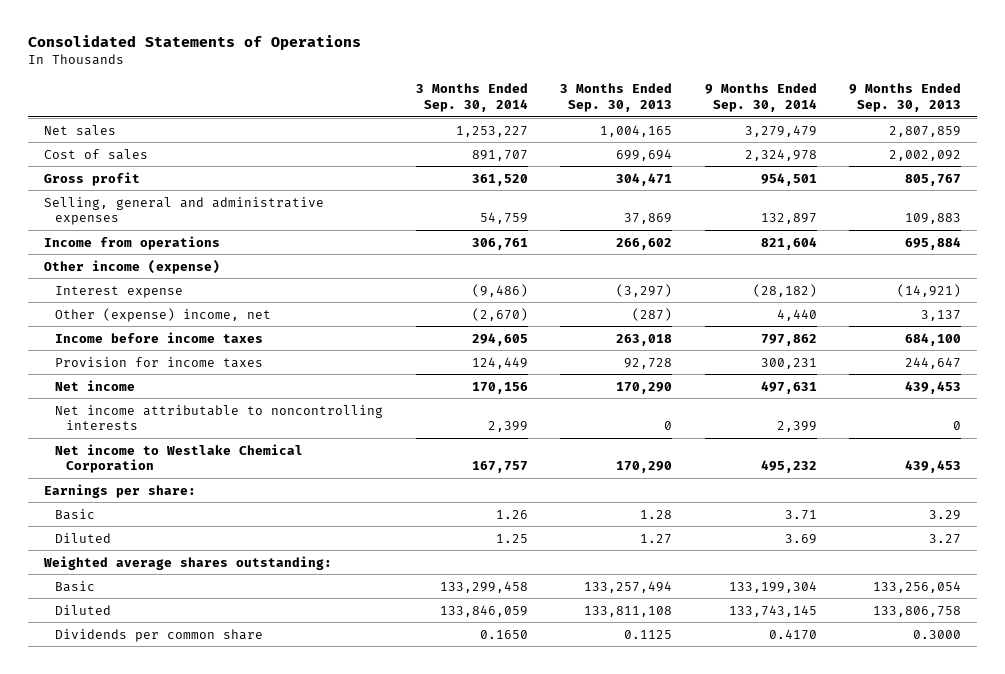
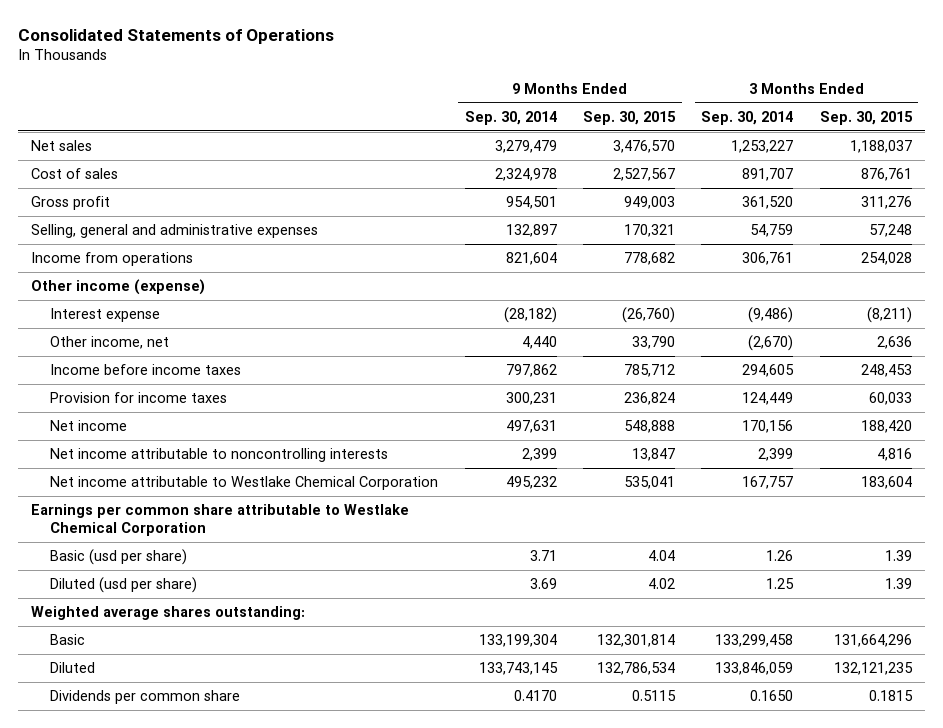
[560,83,673,113] 3 Months Ended Sep. 30, 2013 -> none
[849,83,962,113] 9 Months Ended Sep. 30, 2013 -> none
none -> [583,111,677,126] Sep. 30, 2015
none -> [819,111,913,126] Sep. 30, 2015
[55,307,272,322] Other (expense) income, net -> [50,336,170,350] Other income, net
[55,443,304,474] Net income to Westlake Chemical Corporation -> [50,476,439,491] Net income attributable to Westlake Chemical Corporation
[44,483,197,498] Earnings per share: -> [31,504,410,537] Earnings per common share attributable to Westlake Chemical Corporation
[55,508,96,520] Basic -> [50,549,188,566] Basic (usd per share)
[55,532,112,543] Diluted -> [50,577,198,594] Diluted (usd per share)

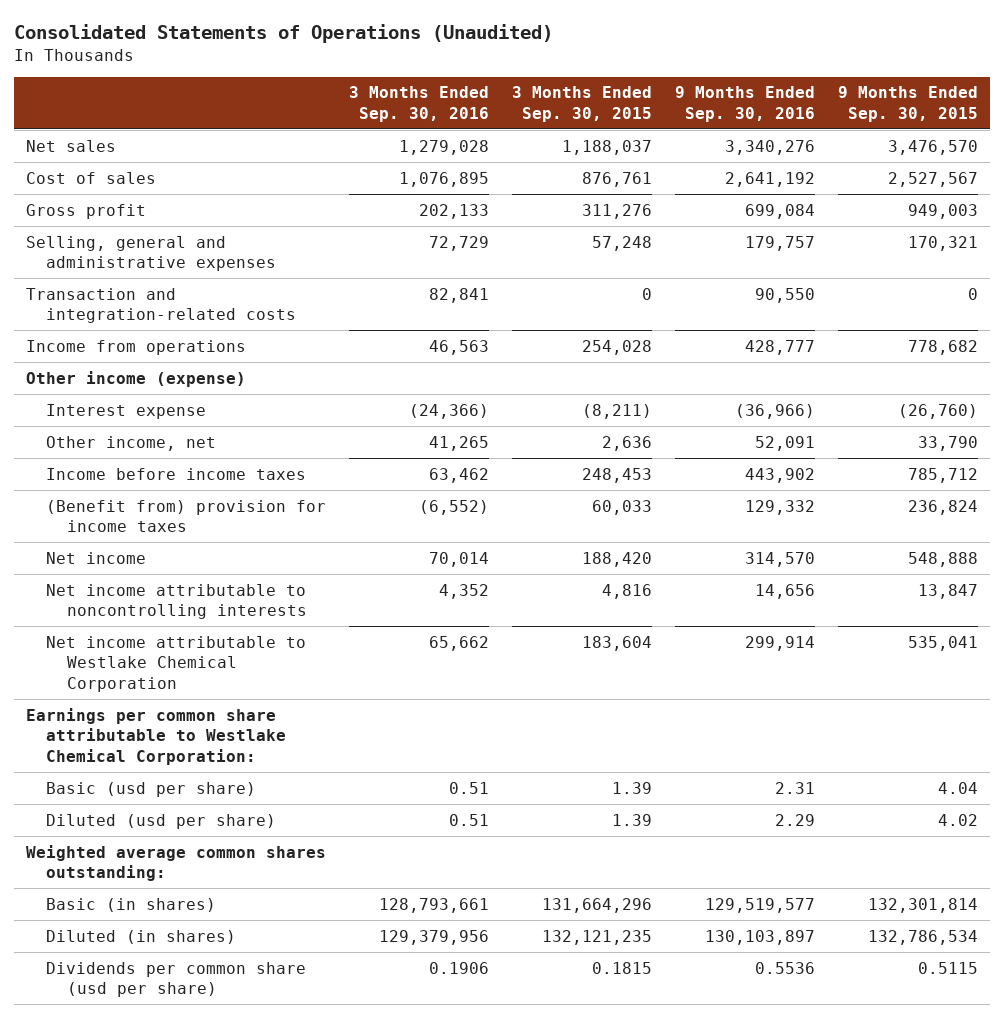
[17,28,334,44] Consolidated Statements of Operations -> [14,23,554,43] Consolidated Statements of Operations (Unaudited)
[464,111,557,126] Sep. 30, 2014 -> none
[701,111,794,126] Sep. 30, 2014 -> none
none -> [349,86,490,122] 3 Months Ended Sep. 30, 2016
none -> [675,86,816,122] 9 Months Ended Sep. 30, 2016
none -> [25,287,297,324] Transaction and integration-related costs
[50,392,228,404] Provision for income taxes -> [46,499,327,533] (Benefit from) provision for income taxes
[31,504,410,537] Earnings per common share attributable to Westlake Chemical Corporation -> [25,707,287,765] Earnings per common share attributable to Westlake Chemical Corporation:
[31,606,306,621] Weighted average shares outstanding: -> [25,844,326,882] Weighted average common shares outstanding:
[50,634,86,646] Basic -> [46,897,217,912] Basic (in shares)
[50,662,96,674] Diluted -> [46,929,237,944] Diluted (in shares)
[50,690,241,705] Dividends per common share -> [46,961,307,998] Dividends per common share (usd per share)

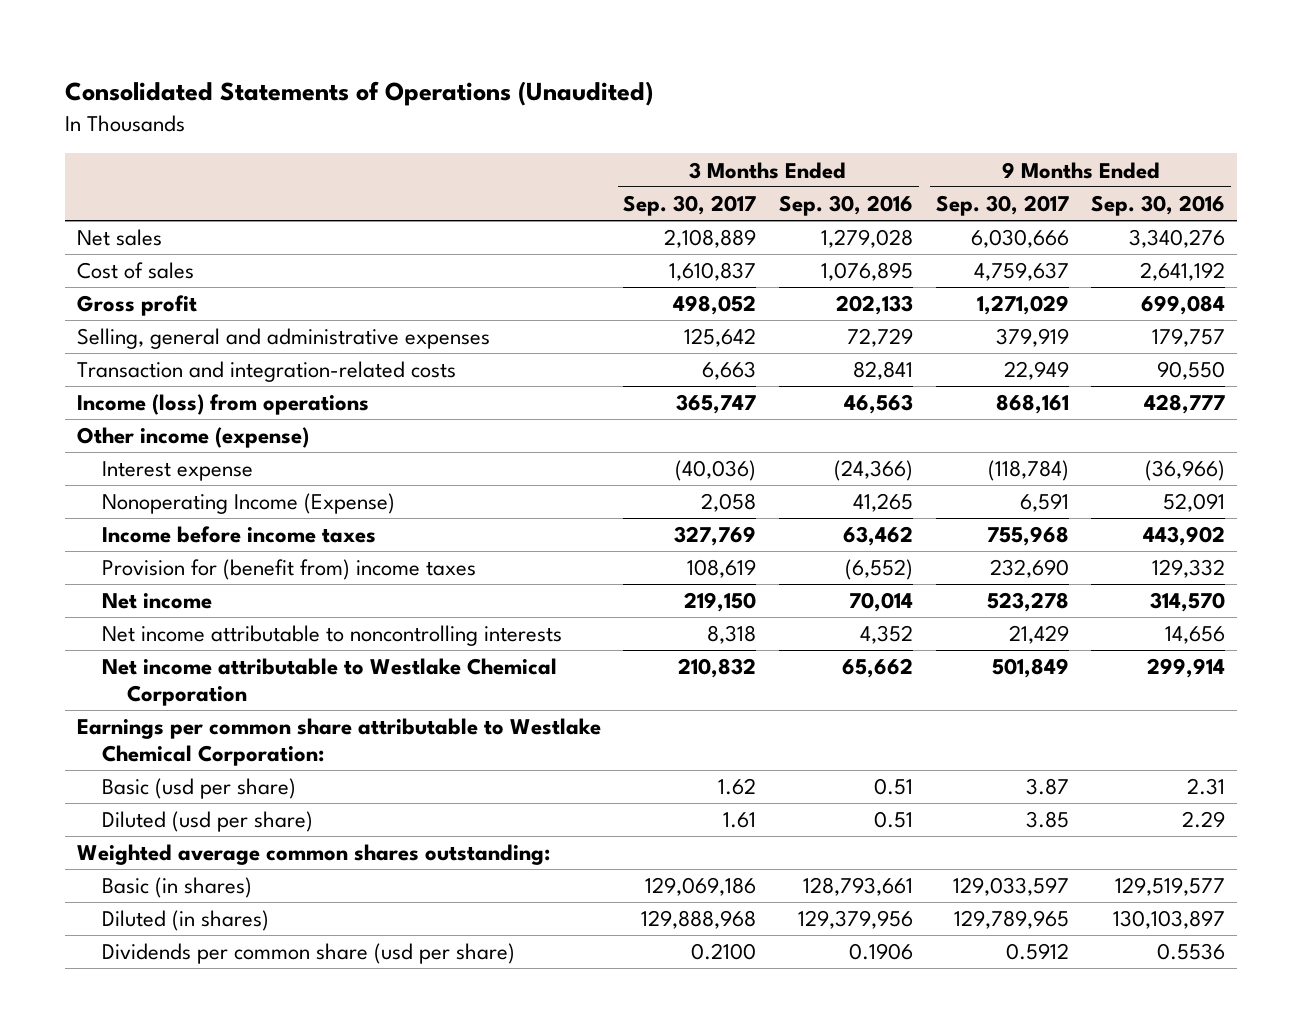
[512,86,653,122] 3 Months Ended Sep. 30, 2015 -> none
[838,86,979,122] 9 Months Ended Sep. 30, 2015 -> none
none -> [623,194,757,216] Sep. 30, 2017
none -> [935,194,1069,216] Sep. 30, 2017
[25,339,246,355] Income from operations -> [76,394,369,416] Income (loss) from operations
[46,435,217,451] Other income, net -> [101,493,395,515] Nonoperating Income (Expense)
[46,499,327,533] (Benefit from) provision for income taxes -> [101,559,476,581] Provision for (benefit from) income taxes

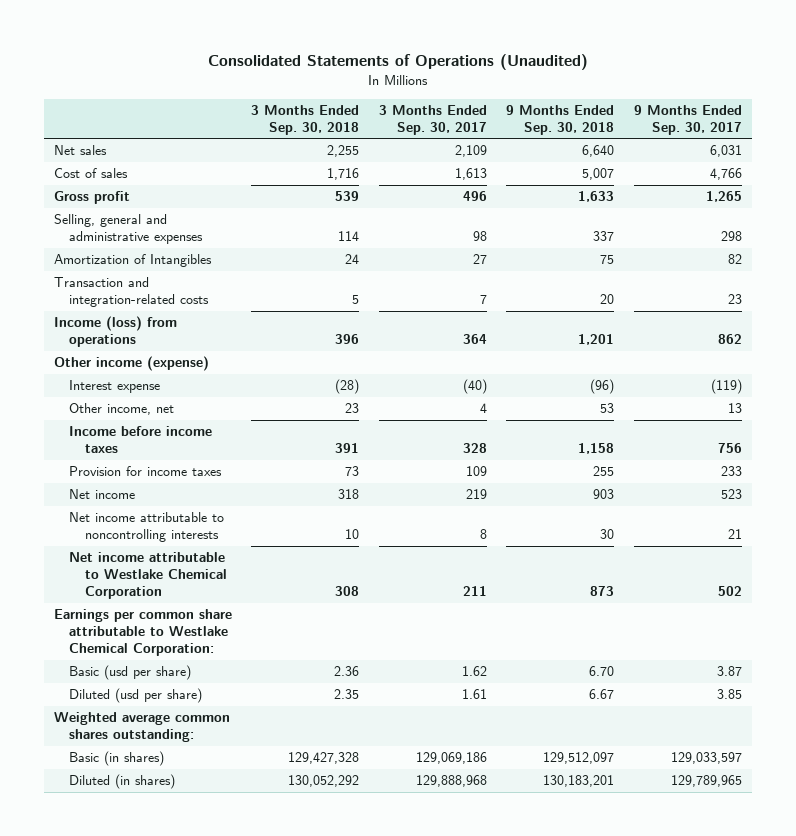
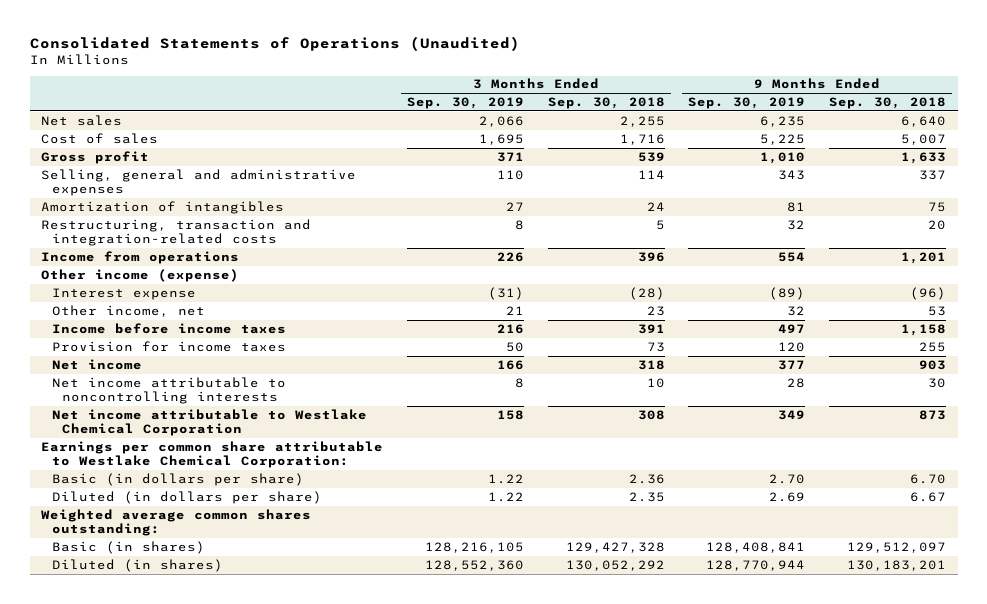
[378,104,487,135] 3 Months Ended Sep. 30, 2017 -> none
[634,104,743,135] 9 Months Ended Sep. 30, 2017 -> none
none -> [407,96,525,109] Sep. 30, 2019
none -> [688,96,806,109] Sep. 30, 2019
[53,254,212,268] Amortization of Intangibles -> [41,200,285,214] Amortization of intangibles
[53,277,210,308] Transaction and integration-related costs -> [41,218,312,247] Restructuring, transaction and integration-related costs
[53,316,177,348] Income (loss) from operations -> [41,250,240,264] Income from operations
[69,665,192,681] Basic (usd per share) -> [51,472,304,486] Basic (in dollars per share)
[69,688,203,704] Diluted (usd per share) -> [51,490,322,504] Diluted (in dollars per share)

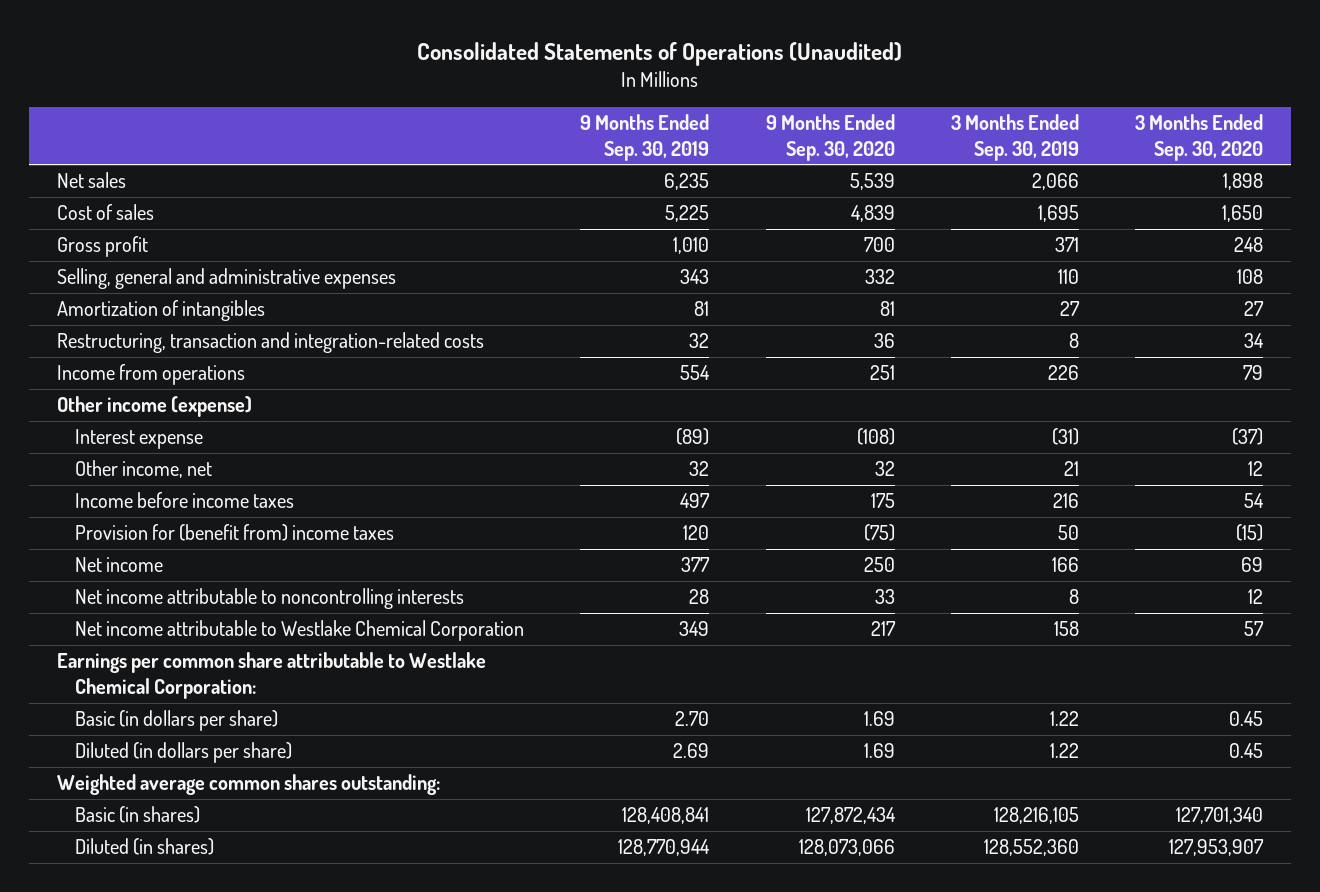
[547,96,665,109] Sep. 30, 2018 -> none
[828,96,946,109] Sep. 30, 2018 -> none
none -> [765,114,895,161] 9 Months Ended Sep. 30, 2020
none -> [1134,114,1263,161] 3 Months Ended Sep. 30, 2020
[51,340,286,352] Provision for income taxes -> [75,524,395,542] Provision for (benefit from) income taxes

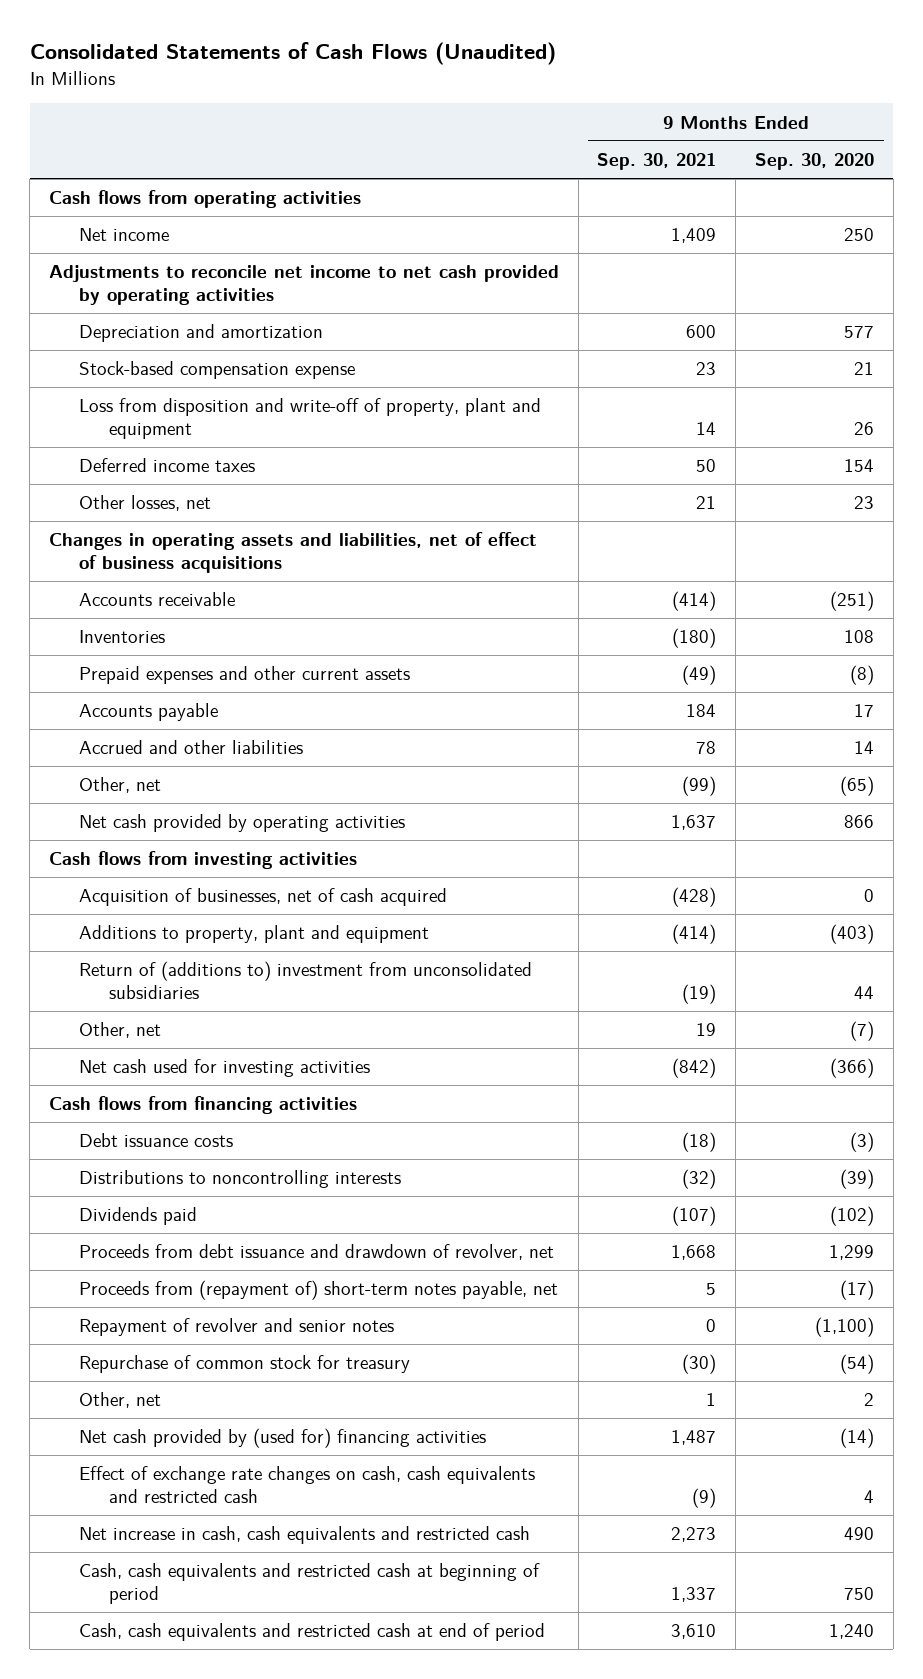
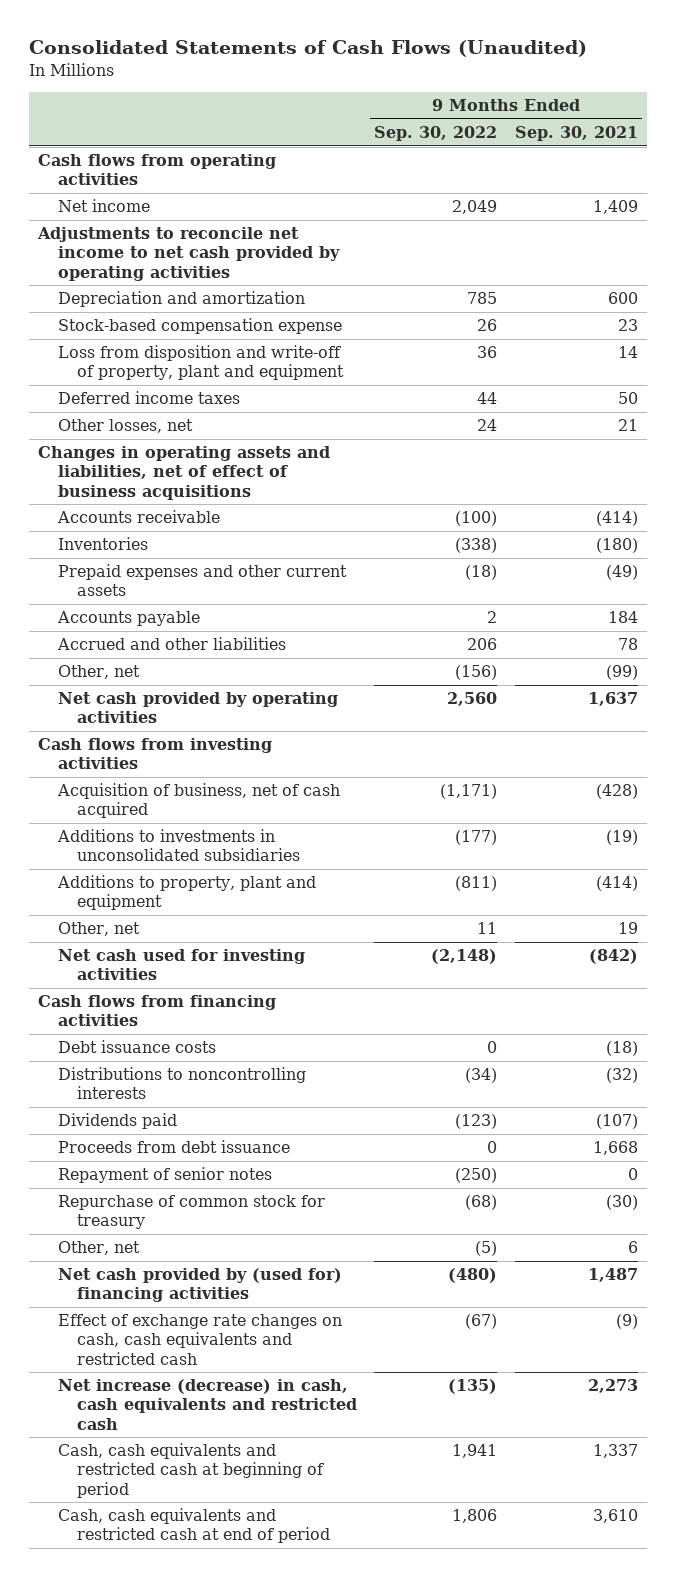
[755,153,875,171] Sep. 30, 2020 -> none
none -> [374,126,498,142] Sep. 30, 2022
[79,888,448,907] Acquisition of businesses, net of cash acquired -> [56,783,340,819] Acquisition of business, net of cash acquired
none -> [56,829,300,862] Additions to investments in unconsolidated subsidiaries
[79,961,533,999] Return of (additions to) investment from unconsolidated subsidiaries -> none
[79,1280,559,1301] Proceeds from (repayment of) short-term notes payable, net -> none
[79,1244,555,1261] Proceeds from debt issuance and drawdown of revolver, net -> [57,1140,290,1154] Proceeds from debt issuance
[79,1318,395,1337] Repayment of revolver and senior notes -> [57,1167,272,1184] Repayment of senior notes
[706,1393,717,1407] 1 -> [628,1241,639,1254] 6
[79,1526,531,1545] Net increase in cash, cash equivalents and restricted cash -> [57,1379,357,1430] Net increase (decrease) in cash, cash equivalents and restricted cash

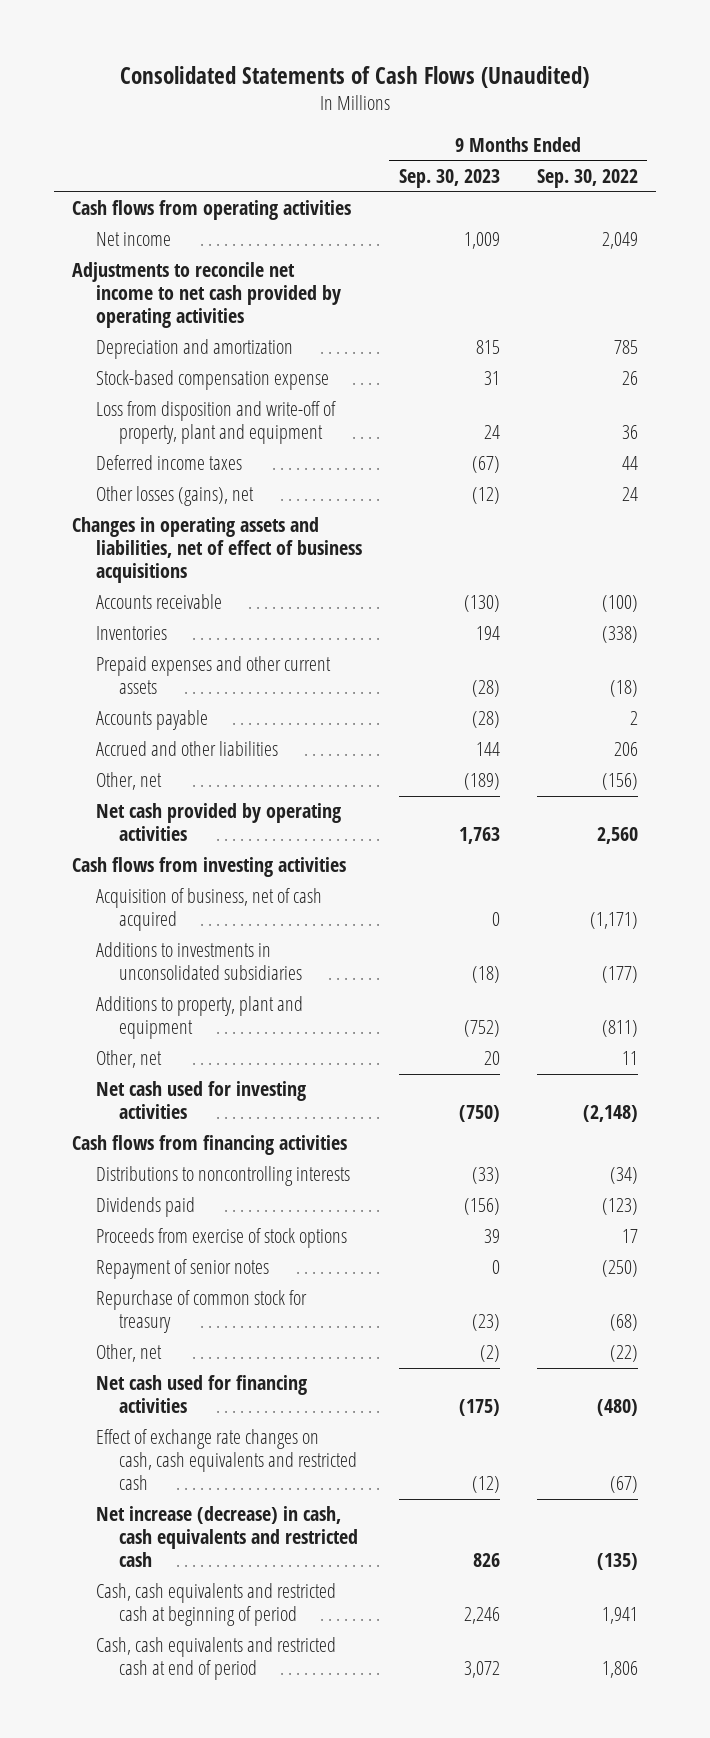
[515,126,639,142] Sep. 30, 2021 -> none
none -> [398,168,500,188] Sep. 30, 2023
[57,419,193,434] Other losses, net -> [95,486,254,507] Other losses (gains), net
[57,1040,216,1054] Debt issuance costs -> none
[57,1140,290,1154] Proceeds from debt issuance -> none
none -> [95,1228,347,1249] Proceeds from exercise of stock options
[475,1241,498,1257] (5) -> [609,1345,638,1363] (22)
[57,1268,342,1303] Net cash provided by (used for) financing activities -> [95,1375,307,1414] Net cash used for financing activities

